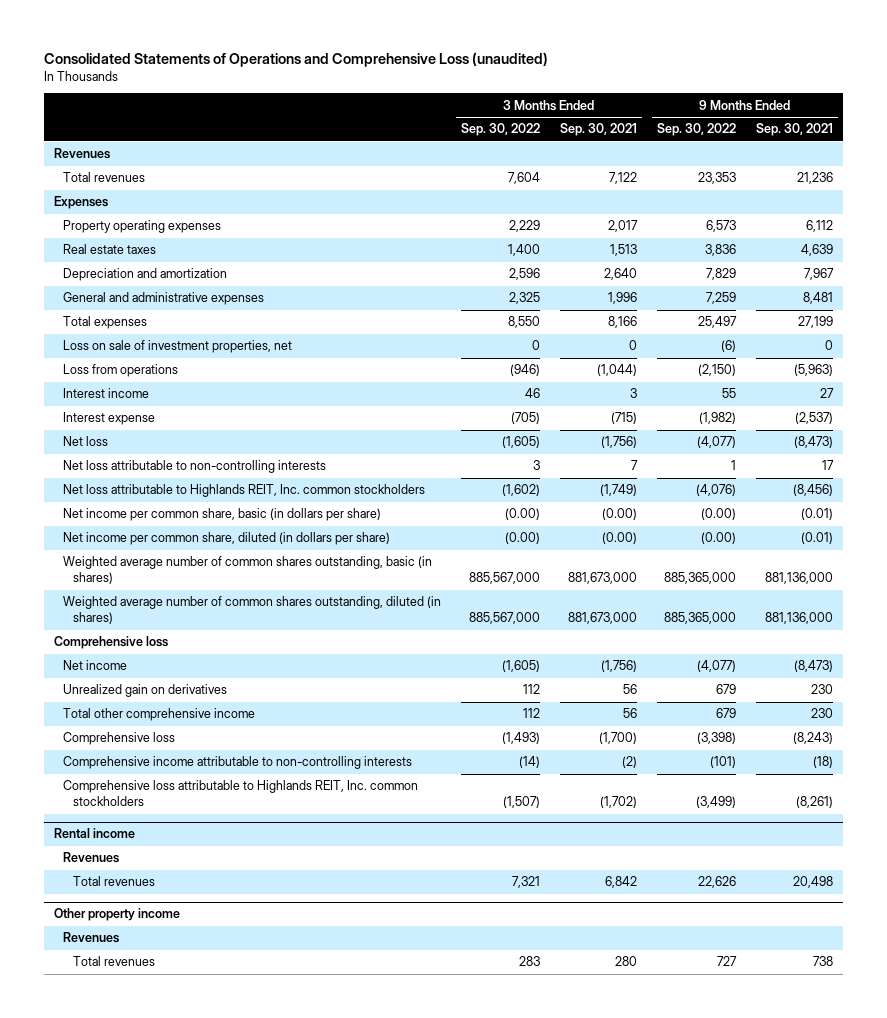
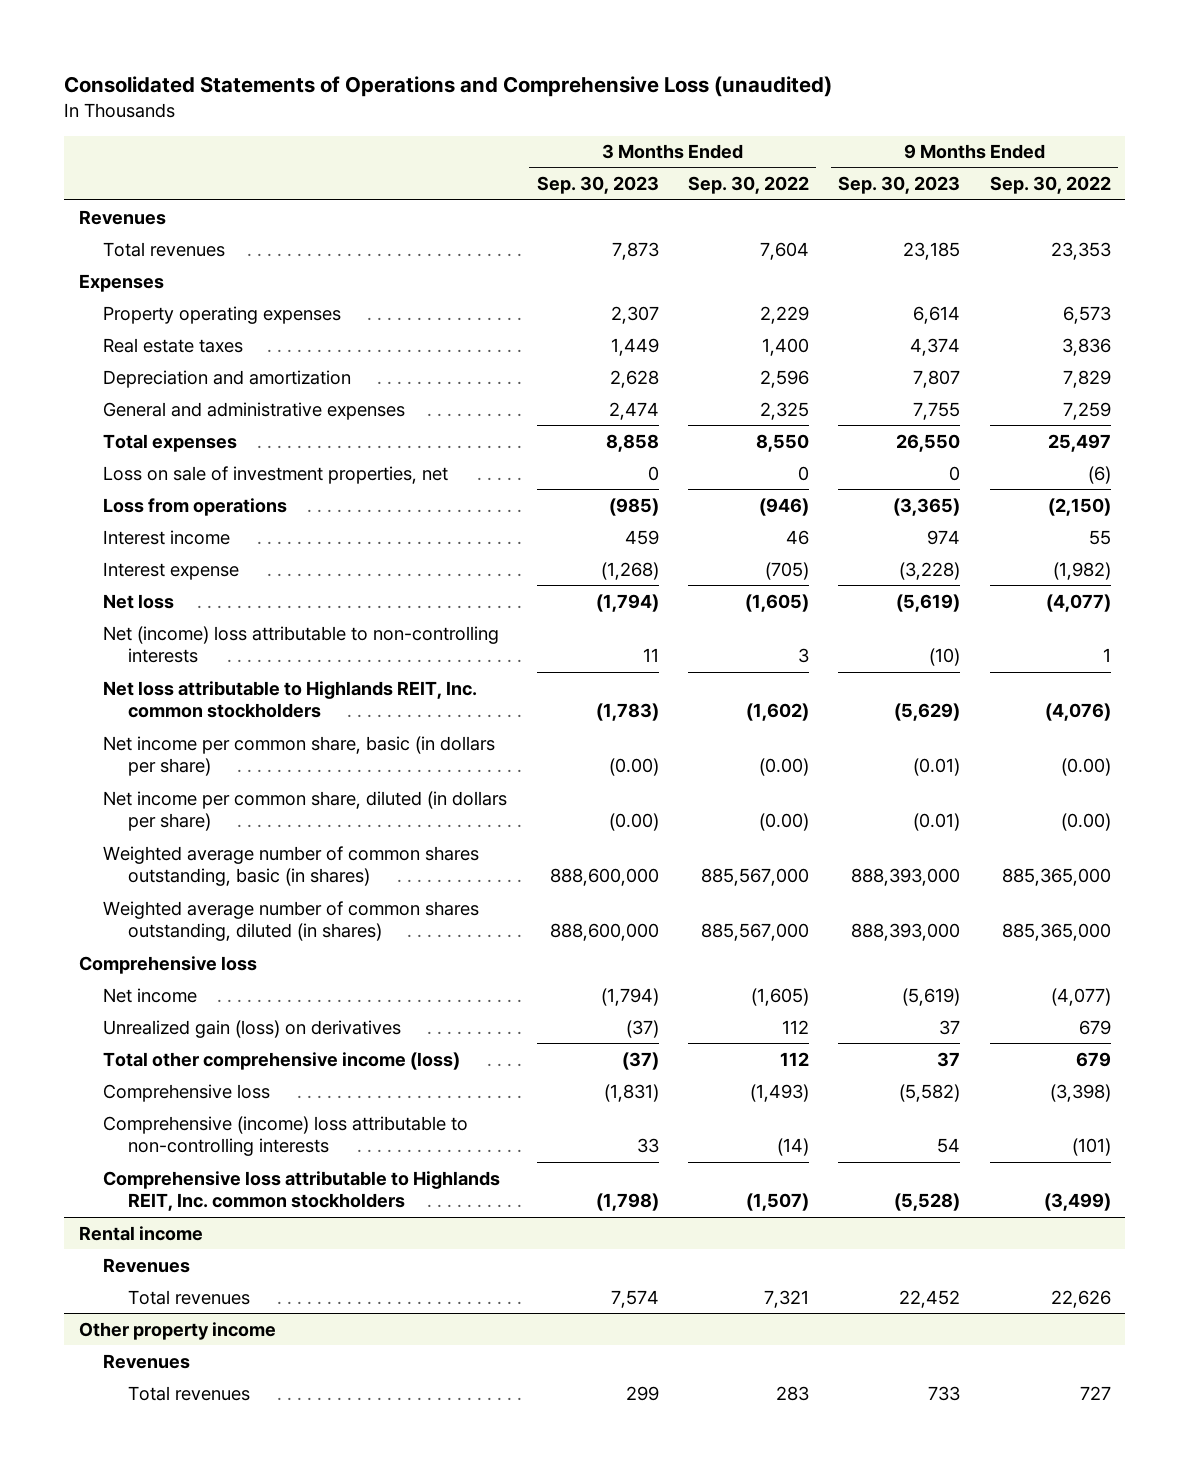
[560,123,638,137] Sep. 30, 2021 -> none
[756,123,834,137] Sep. 30, 2021 -> none
none -> [536,176,659,195] Sep. 30, 2023
none -> [838,176,961,195] Sep. 30, 2023
[63,460,327,474] Net loss attributable to non-controlling interests -> [103,625,500,664] Net (income) loss attributable to non-controlling interests
[63,684,228,698] Unrealized gain on derivatives -> [103,1019,402,1038] Unrealized gain (loss) on derivatives
[63,708,256,722] Total other comprehensive income -> [103,1051,461,1070] Total other comprehensive income (loss)
[63,756,413,770] Comprehensive income attributable to non-controlling interests -> [103,1115,469,1157] Comprehensive (income) loss attributable to non-controlling interests

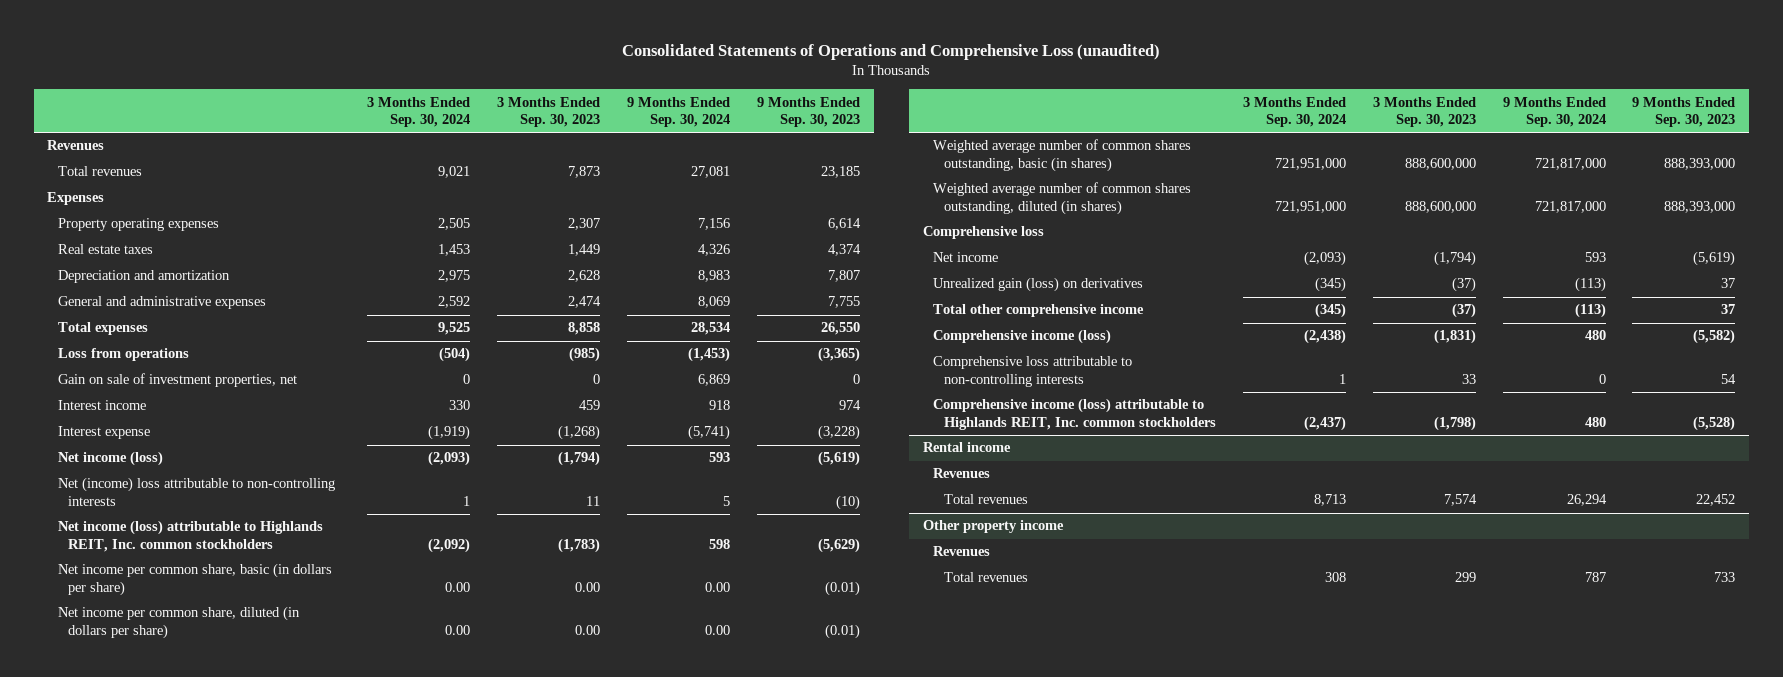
[688,176,810,195] Sep. 30, 2022 -> none
[989,176,1111,195] Sep. 30, 2022 -> none
none -> [367,96,471,128] 3 Months Ended Sep. 30, 2024
none -> [627,96,731,128] 9 Months Ended Sep. 30, 2024
[103,465,449,484] Loss on sale of investment properties, net -> none
none -> [57,373,297,388] Gain on sale of investment properties, net
[103,593,175,609] Net loss -> [57,451,163,467] Net income (loss)
[103,680,478,719] Net loss attributable to Highlands REIT, Inc. common stockholders -> [57,520,323,552] Net income (loss) attributable to Highlands REIT, Inc. common stockholders
[608,758,659,777] (0.00) -> [575,581,601,592] 0.00
[608,813,659,832] (0.00) -> [575,624,601,635] 0.00
[103,1051,461,1070] Total other comprehensive income (loss) -> [933,304,1145,318] Total other comprehensive income
[103,1083,271,1102] Comprehensive loss -> [933,329,1112,345] Comprehensive income (loss)
[103,1115,469,1157] Comprehensive (income) loss attributable to non-controlling interests -> [933,356,1133,387] Comprehensive loss attributable to non-controlling interests
[103,1170,501,1212] Comprehensive loss attributable to Highlands REIT, Inc. common stockholders -> [933,398,1216,430] Comprehensive income (loss) attributable to Highlands REIT, Inc. common stockholders

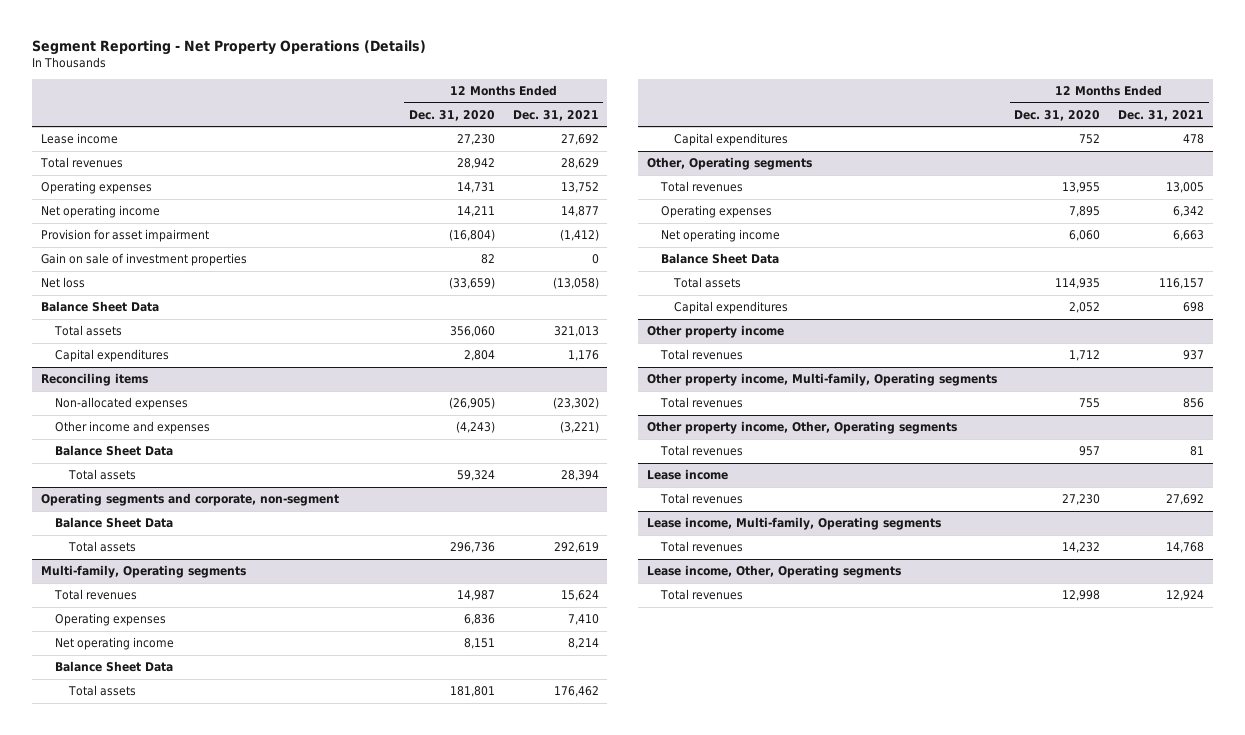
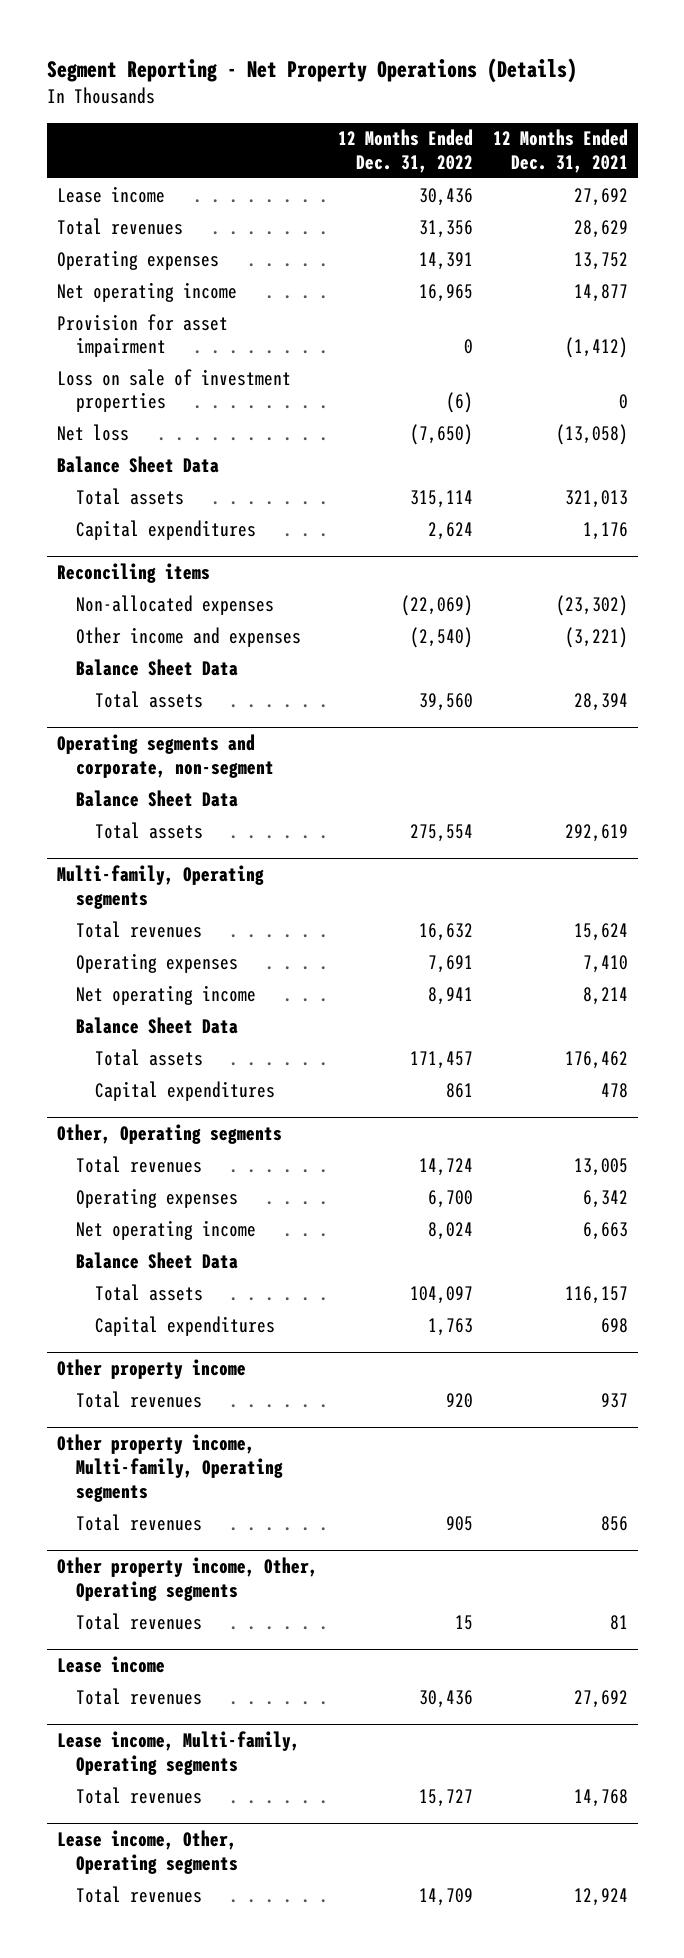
[408,109,495,121] Dec. 31, 2020 -> none
none -> [337,129,473,173] 12 Months Ended Dec. 31, 2022
[40,253,247,267] Gain on sale of investment properties -> [56,368,291,413] Loss on sale of investment properties

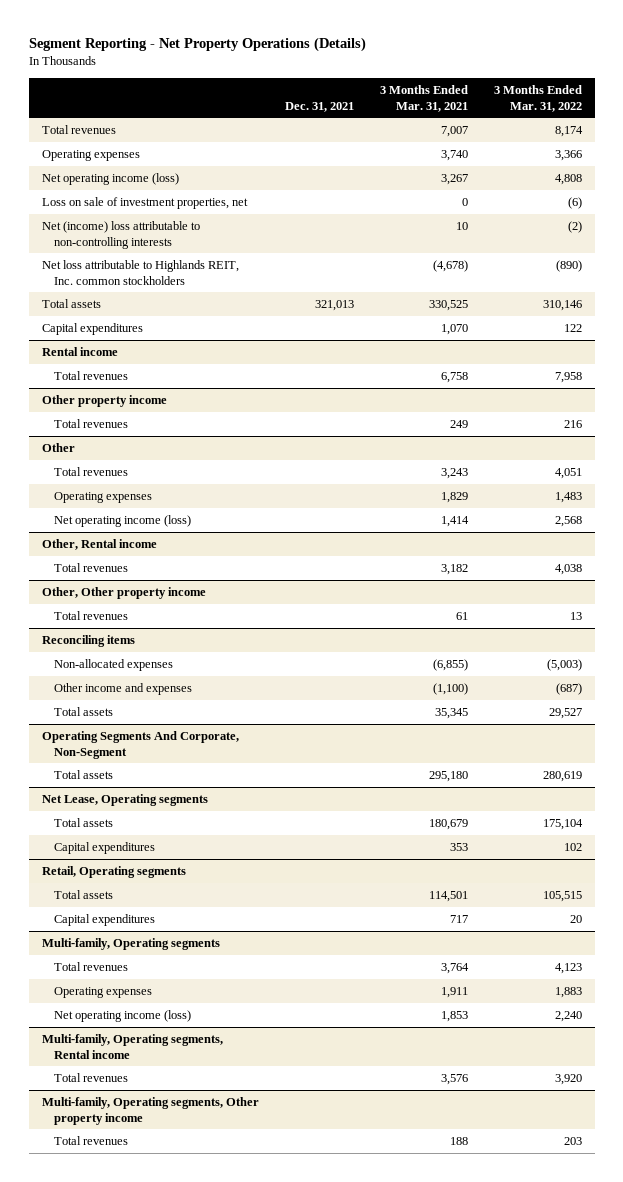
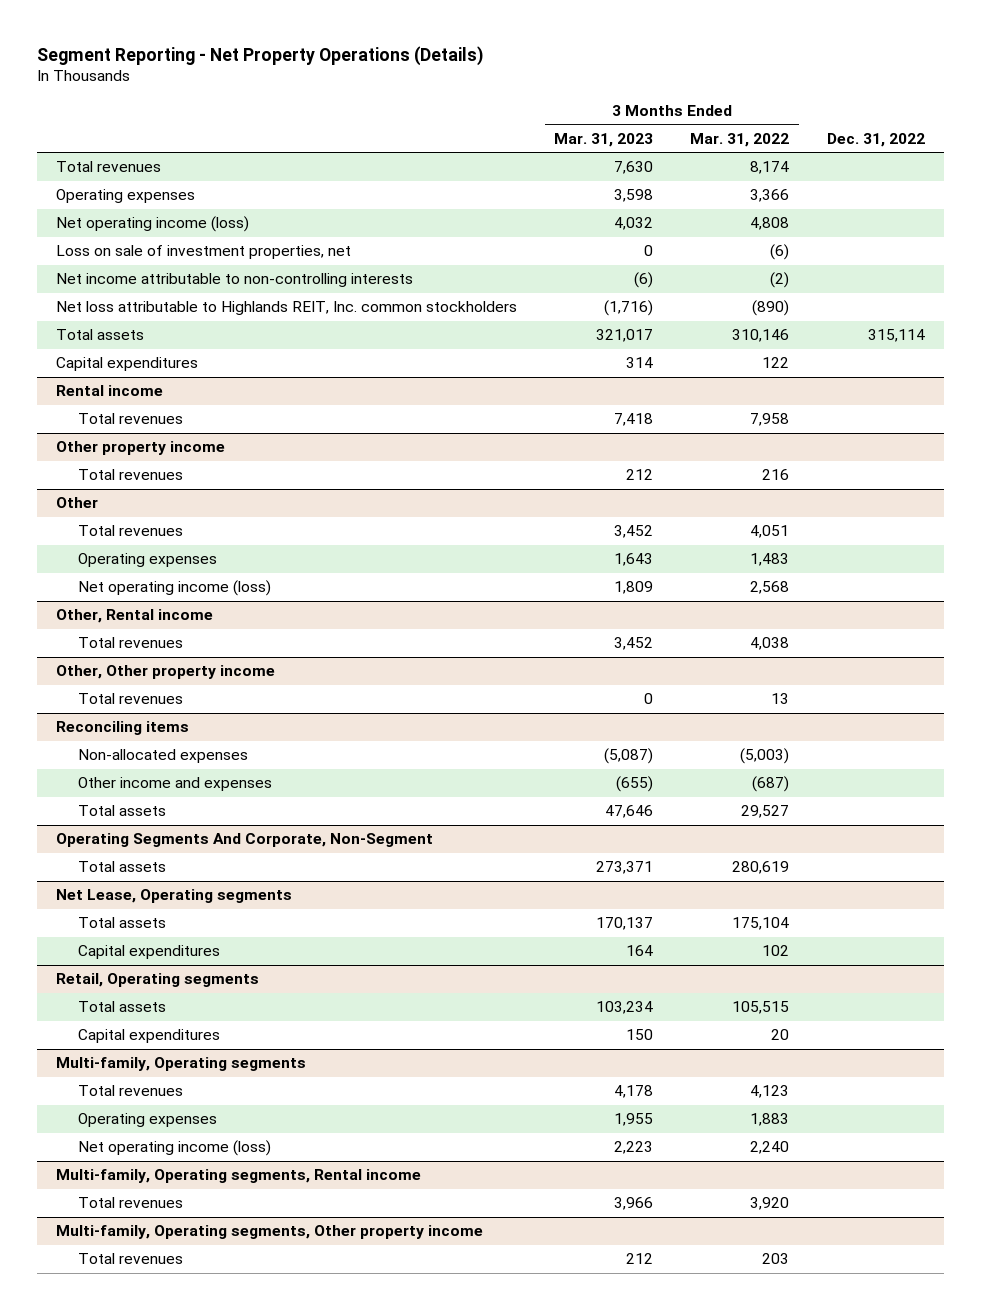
[284,101,354,112] Dec. 31, 2021 -> none
[379,85,468,112] 3 Months Ended Mar. 31, 2021 -> none
none -> [554,132,654,147] Mar. 31, 2023
none -> [826,132,925,147] Dec. 31, 2022
[41,221,200,249] Net (income) loss attributable to non-controlling interests -> [55,273,413,288] Net income attributable to non-controlling interests

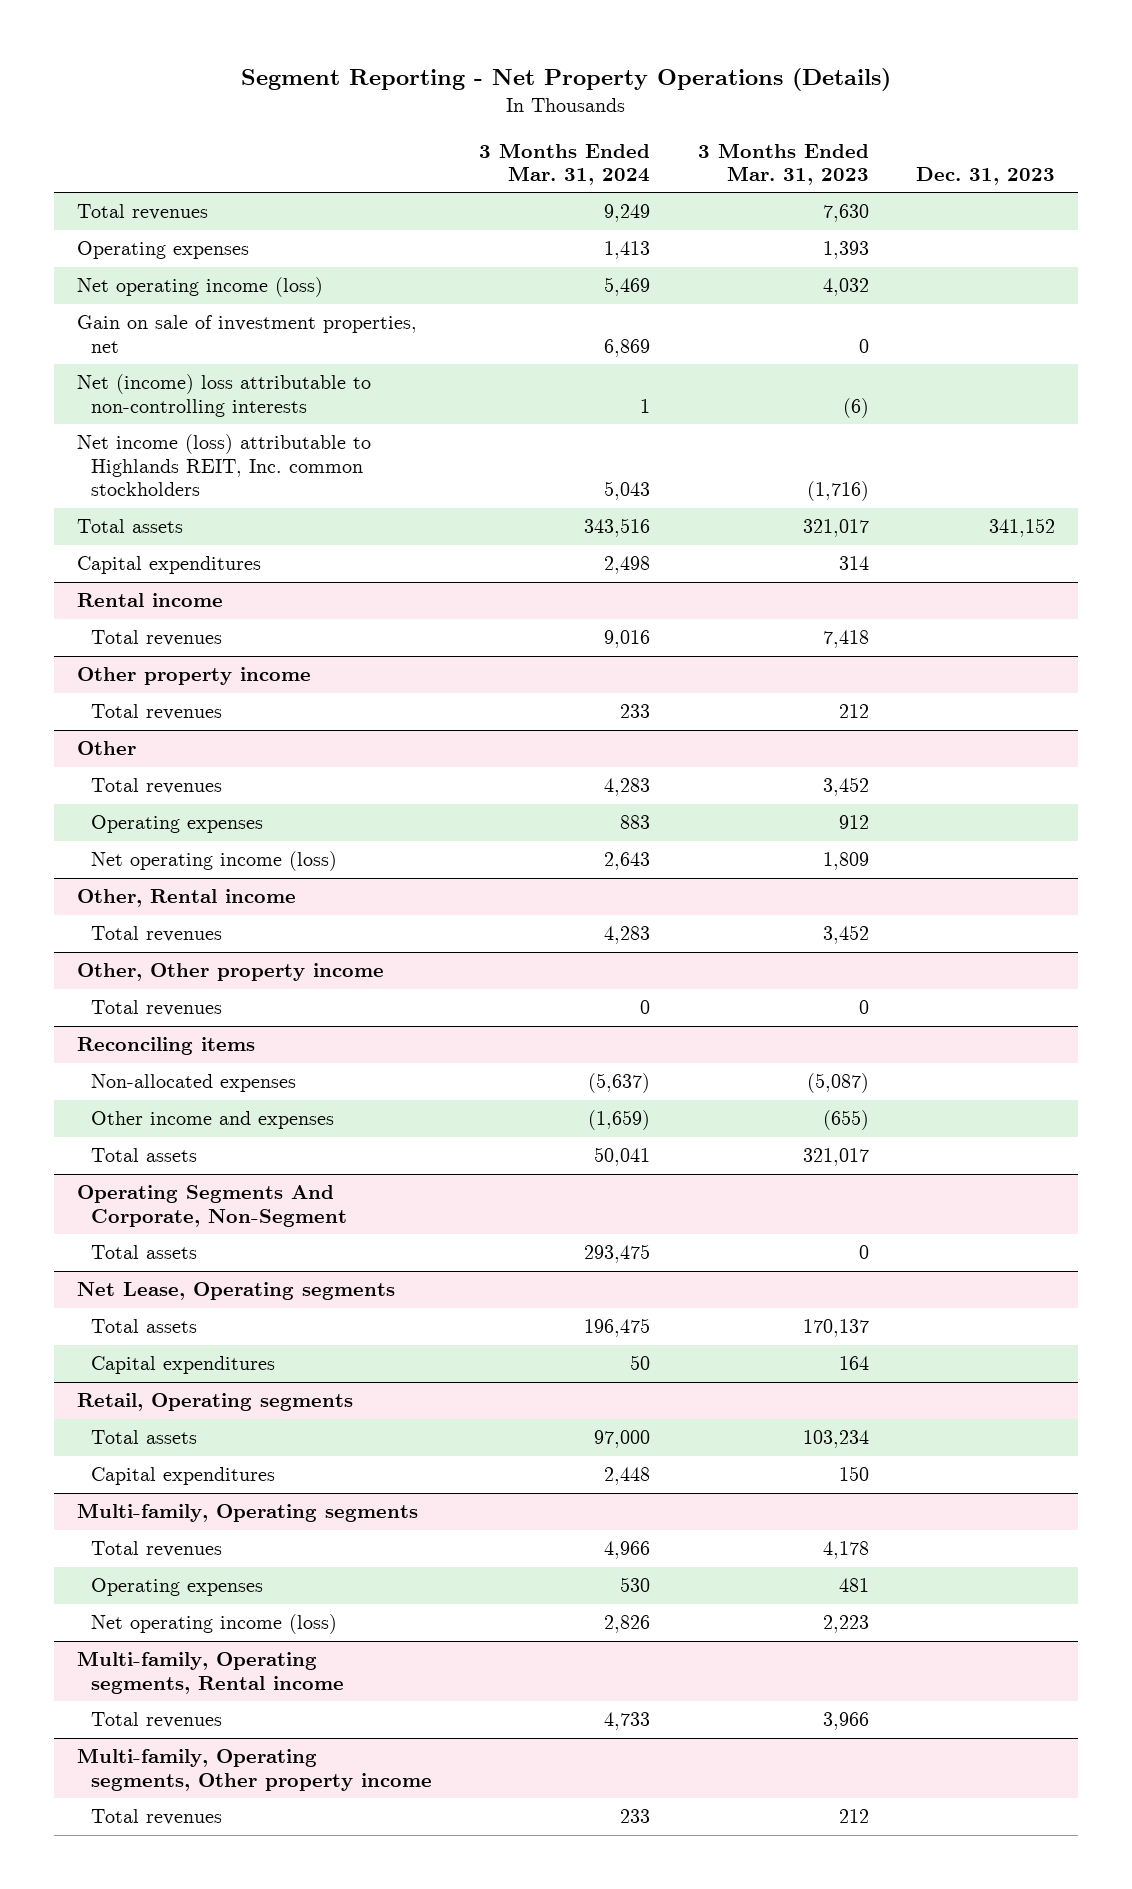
[690,132,790,147] Mar. 31, 2022 -> none
[826,132,925,147] Dec. 31, 2022 -> none
none -> [479,142,651,185] 3 Months Ended Mar. 31, 2024
none -> [915,166,1055,185] Dec. 31, 2023
[614,189,654,203] 3,598 -> [822,241,869,260] 1,393
[55,245,351,260] Loss on sale of investment properties, net -> [77,315,418,353] Gain on sale of investment properties, net
[55,273,413,288] Net income attributable to non-controlling interests -> [77,374,372,417] Net (income) loss attributable to non-controlling interests
[55,301,517,316] Net loss attributable to Highlands REIT, Inc. common stockholders -> [77,434,372,496] Net income (loss) attributable to Highlands REIT, Inc. common stockholders
[614,553,654,567] 1,643 -> [838,815,869,830] 912
[605,805,654,819] 47,646 -> [802,1148,869,1167] 321,017
[596,861,654,875] 273,371 -> [858,1245,869,1260] 0
[614,1113,654,1127] 1,955 -> [838,1578,869,1593] 481

